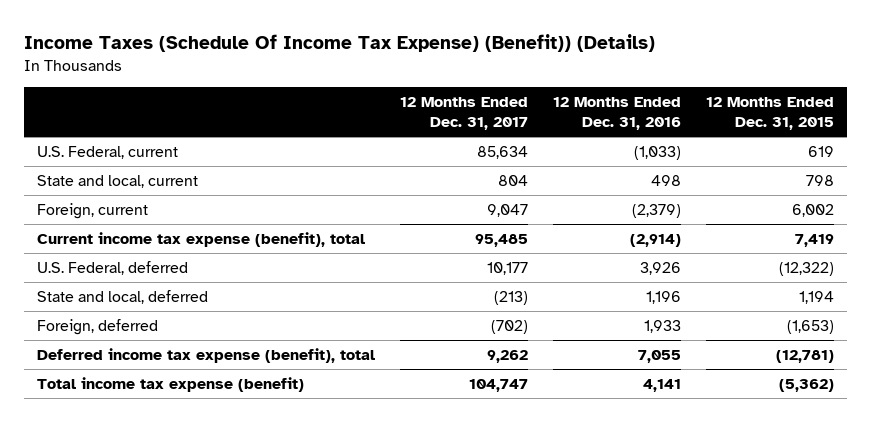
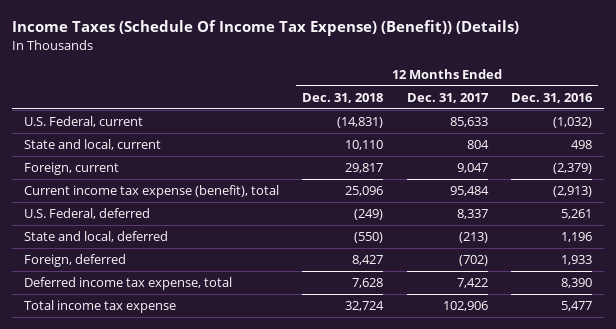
[706,96,835,131] 12 Months Ended Dec. 31, 2015 -> none
none -> [302,92,384,103] Dec. 31, 2018
[476,146,528,160] 85,634 -> [449,117,488,128] 85,633
[634,146,682,161] (1,033) -> [553,117,593,129] (1,032)
[474,234,528,248] 95,485 -> [449,186,489,197] 95,484
[630,234,682,248] (2,914) -> [553,186,593,198] (2,913)
[486,262,528,276] 10,177 -> [456,209,488,220] 8,337
[640,262,682,276] 3,926 -> [561,209,593,220] 5,261
[36,348,375,364] Deferred income tax expense (benefit), total -> [23,277,232,291] Deferred income tax expense, total
[486,350,528,364] 9,262 -> [456,278,488,289] 7,422
[638,350,682,364] 7,055 -> [561,278,593,289] 8,390
[36,377,304,393] Total income tax expense (benefit) -> [23,300,176,314] Total income tax expense
[468,379,528,393] 104,747 -> [442,301,488,312] 102,906
[643,379,682,393] 4,141 -> [561,301,593,312] 5,477

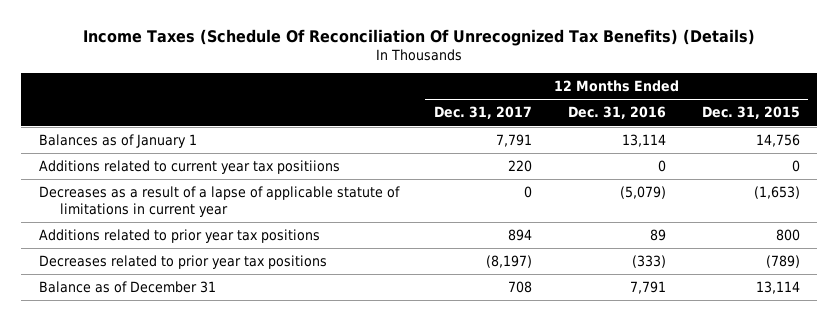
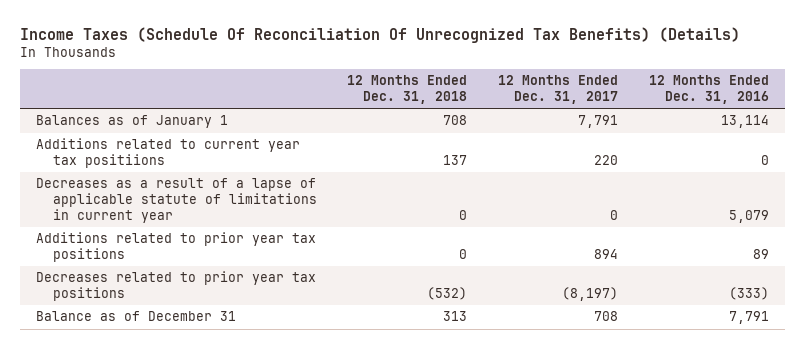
[701,106,800,120] Dec. 31, 2015 -> none
none -> [347,75,468,105] 12 Months Ended Dec. 31, 2018
[619,185,666,199] (5,079) -> [729,209,770,223] 5,079

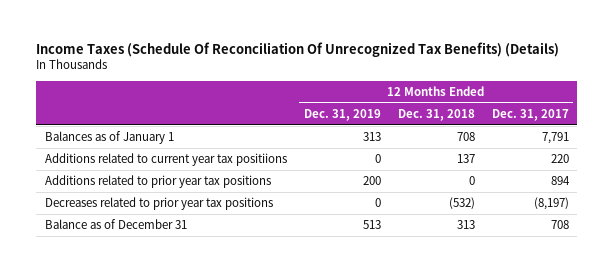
[649,75,770,105] 12 Months Ended Dec. 31, 2016 -> none
none -> [303,109,381,122] Dec. 31, 2019
[35,178,317,223] Decreases as a result of a lapse of applicable statute of limitations in current year -> none

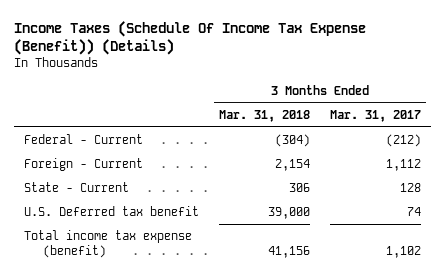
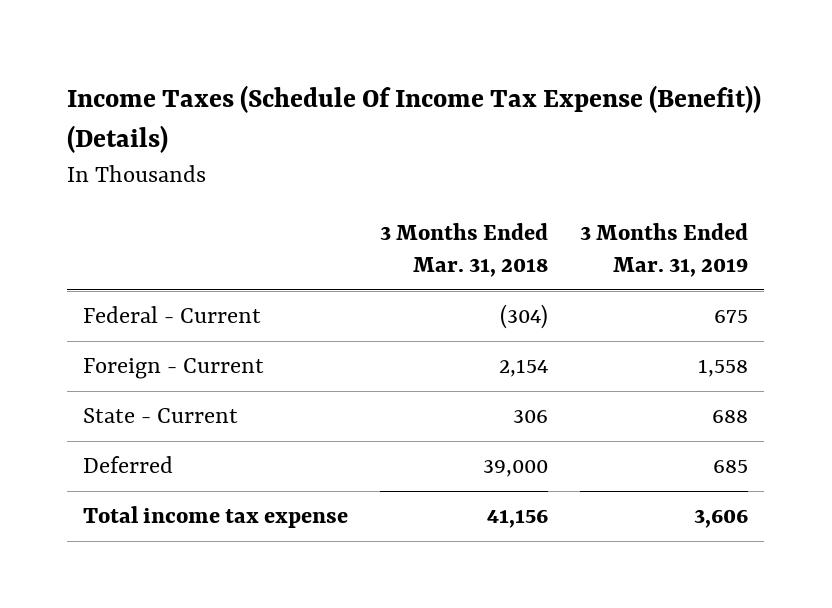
[329,109,421,122] Mar. 31, 2017 -> none
none -> [580,223,749,278] 3 Months Ended Mar. 31, 2019
[24,206,200,217] U.S. Deferred tax benefit -> [83,456,174,474] Deferred
[24,230,193,259] Total income tax expense (benefit) -> [83,506,349,529] Total income tax expense

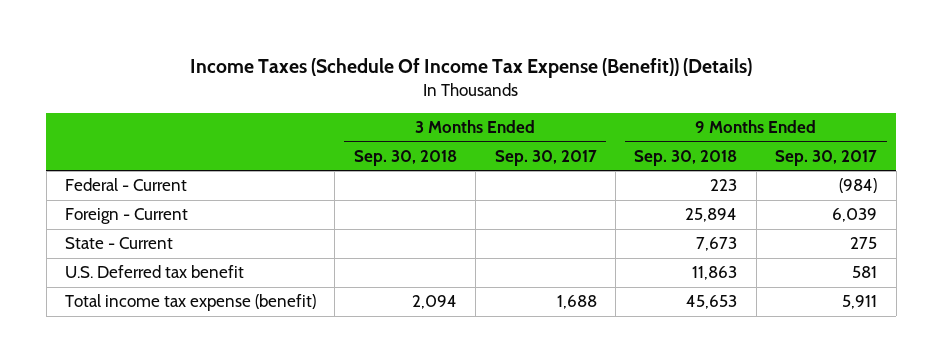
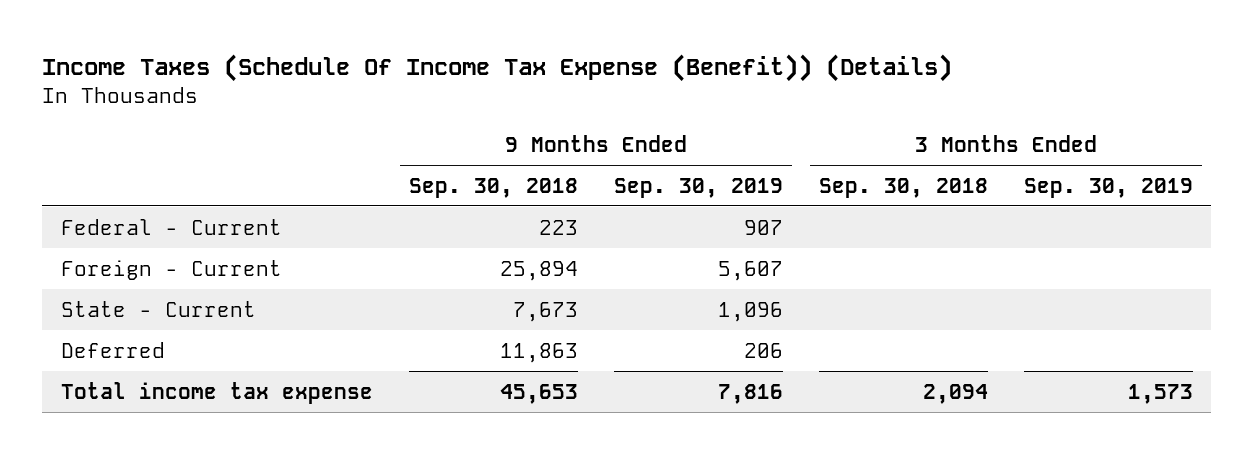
[494,149,597,166] Sep. 30, 2017 -> none
[775,149,878,166] Sep. 30, 2017 -> none
none -> [613,177,783,198] Sep. 30, 2019
none -> [1023,177,1193,198] Sep. 30, 2019
[65,265,245,279] U.S. Deferred tax benefit -> [60,341,165,358] Deferred
[65,294,317,312] Total income tax expense (benefit) -> [60,381,373,404] Total income tax expense

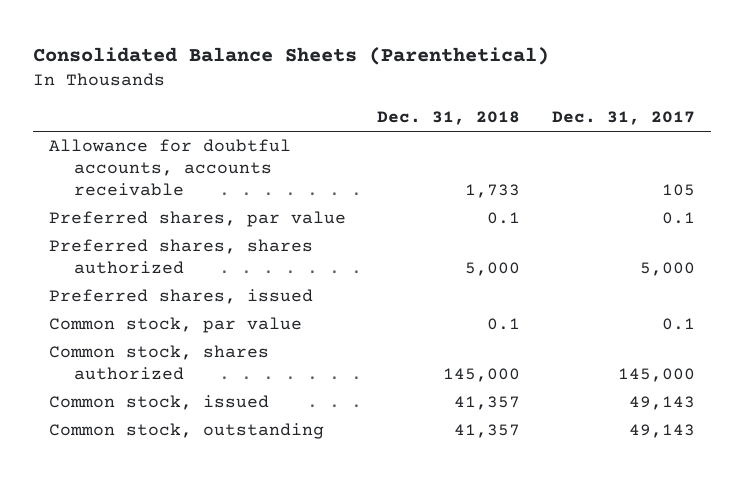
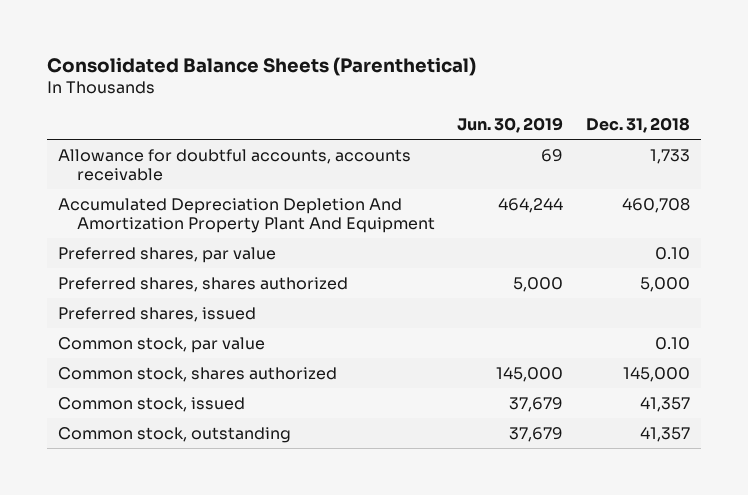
[552,111,696,126] Dec. 31, 2017 -> none
none -> [457,117,564,134] Jun. 30, 2019
none -> [58,197,435,233] Accumulated Depreciation Depletion And Amortization Property Plant And Equipment
[487,212,521,225] 0.1 -> [654,246,690,260] 0.10
[487,318,521,331] 0.1 -> [654,336,690,350] 0.10

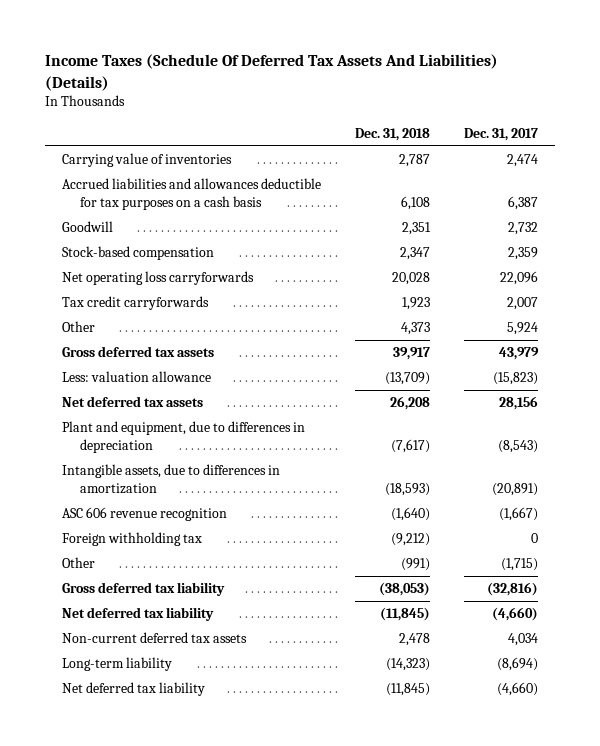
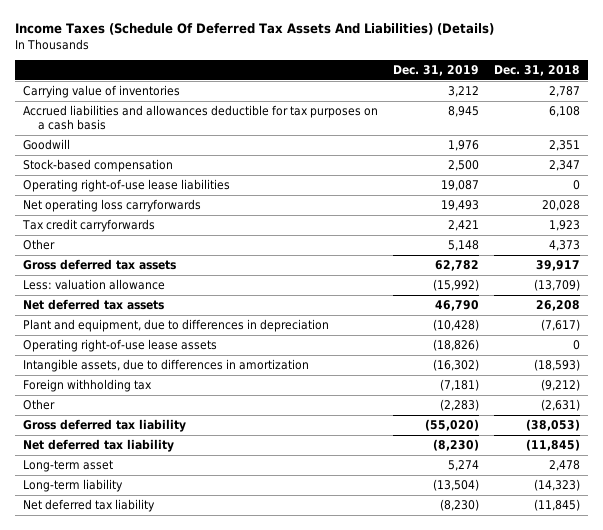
[463,127,538,141] Dec. 31, 2017 -> none
none -> [392,65,479,77] Dec. 31, 2019
none -> [22,179,230,193] Operating right-of-use lease liabilities
none -> [22,339,217,353] Operating right-of-use lease assets
[61,507,227,522] ASC 606 revenue recognition -> none
[400,558,430,572] (991) -> [540,399,580,412] (2,631)
[61,632,247,644] Non-current deferred tax assets -> [22,460,113,473] Long-term asset

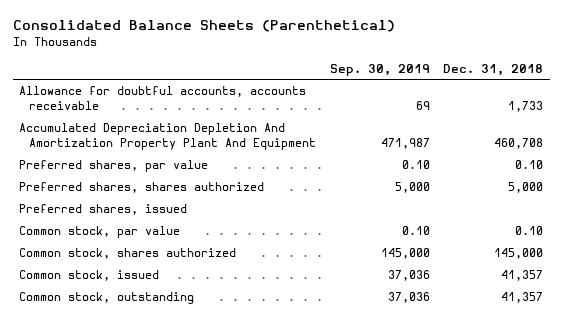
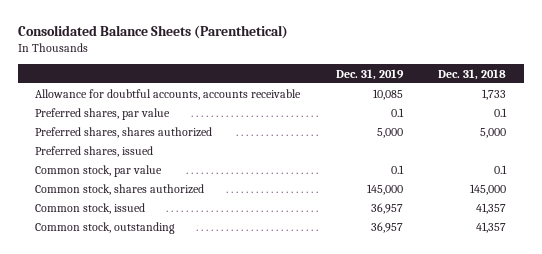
[329,63,430,76] Sep. 30, 2019 -> none
none -> [335,68,404,80] Dec. 31, 2019
[19,123,317,151] Accumulated Depreciation Depletion And Amortization Property Plant And Equipment -> none
[515,160,544,170] 0.10 -> [494,107,508,117] 0.1
[515,226,544,236] 0.10 -> [494,164,508,174] 0.1

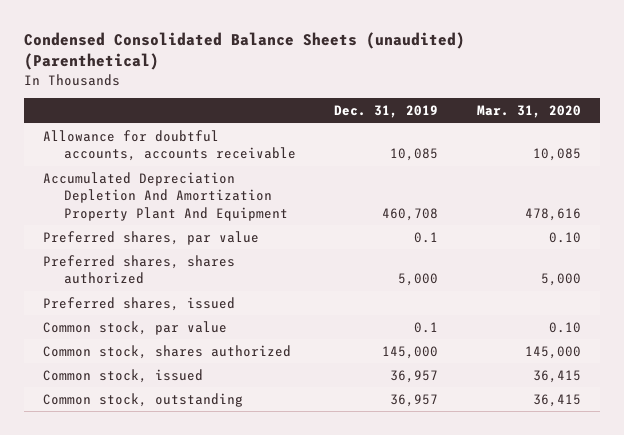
[17,25,288,40] Consolidated Balance Sheets (Parenthetical) -> [23,32,465,71] Condensed Consolidated Balance Sheets (unaudited) (Parenthetical)
[438,68,507,80] Dec. 31, 2018 -> none
none -> [476,105,581,119] Mar. 31, 2020
none -> [42,171,288,221] Accumulated Depreciation Depletion And Amortization Property Plant And Equipment

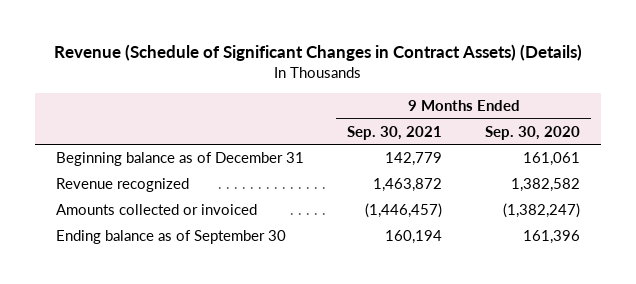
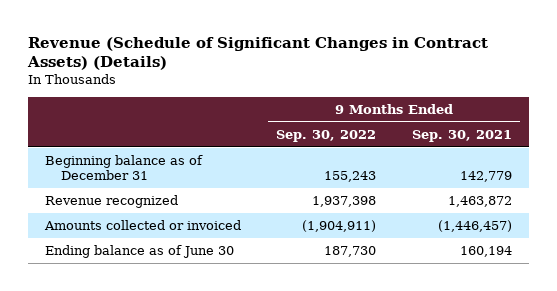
[484,125,580,140] Sep. 30, 2020 -> none
none -> [276,130,377,143] Sep. 30, 2022
[56,230,287,245] Ending balance as of September 30 -> [45,245,235,259] Ending balance as of June 30

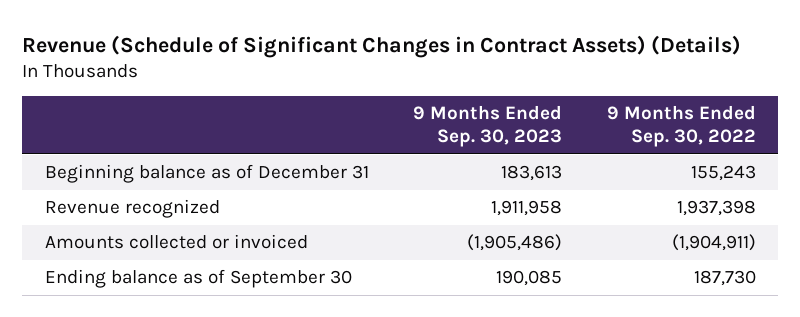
[411,130,512,143] Sep. 30, 2021 -> none
none -> [413,105,563,148] 9 Months Ended Sep. 30, 2023
[45,245,235,259] Ending balance as of June 30 -> [44,269,352,289] Ending balance as of September 30

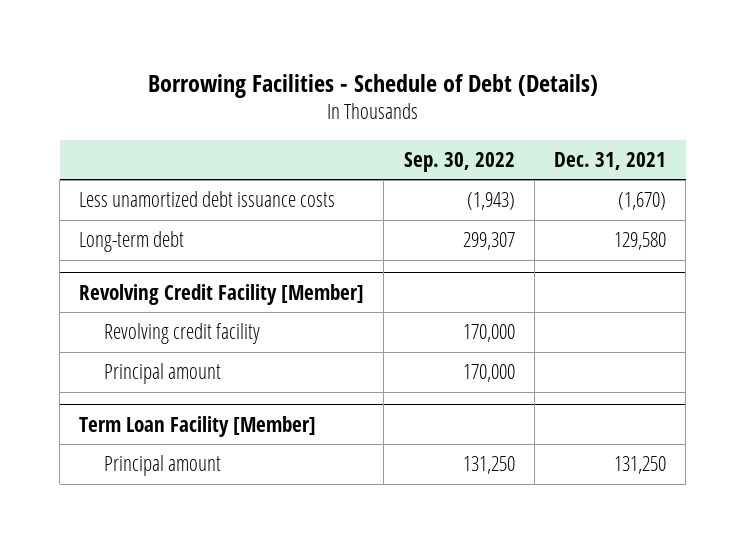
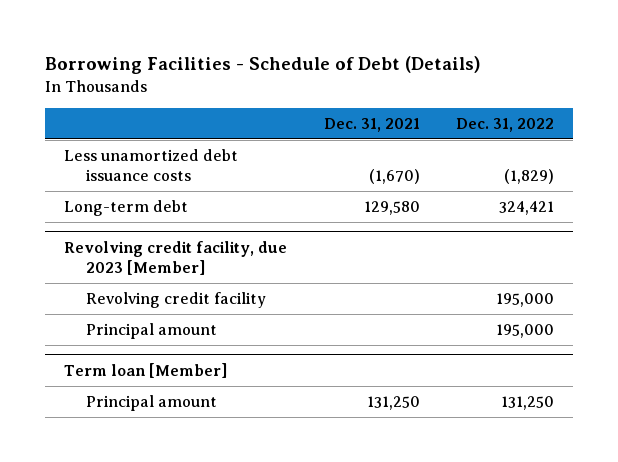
[403,152,515,173] Sep. 30, 2022 -> none
none -> [456,117,555,132] Dec. 31, 2022
[79,283,365,305] Revolving Credit Facility [Member] -> [63,241,287,275] Revolving credit facility, due 2023 [Member]
[79,415,317,437] Term Loan Facility [Member] -> [63,363,227,379] Term loan [Member]

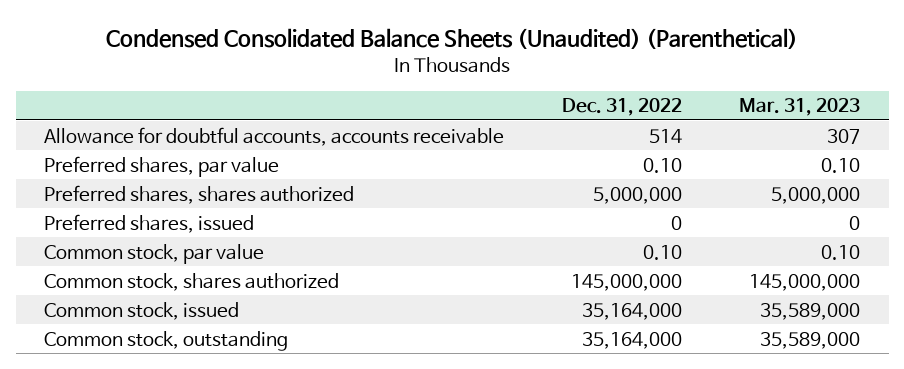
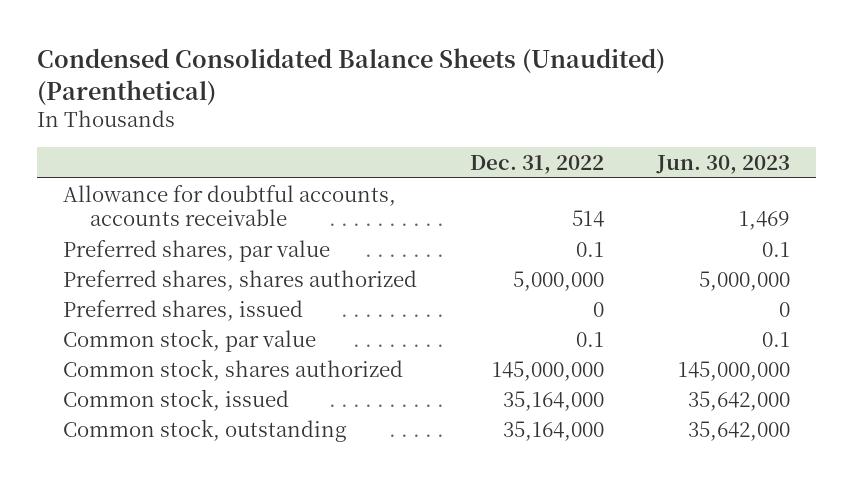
[738,98,860,117] Mar. 31, 2023 -> none
none -> [655,154,790,174] Jun. 30, 2023
[642,157,682,173] 0.10 -> [575,241,604,257] 0.1
[642,244,682,260] 0.10 -> [575,331,604,347] 0.1

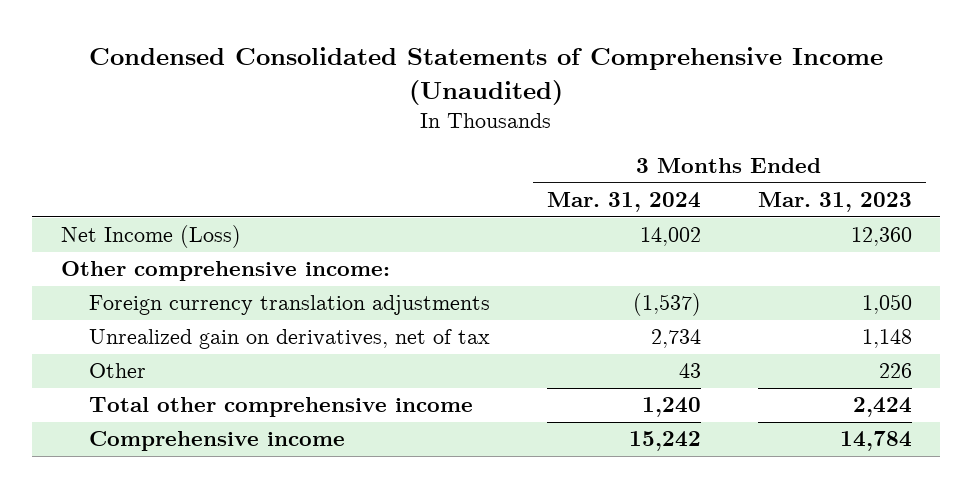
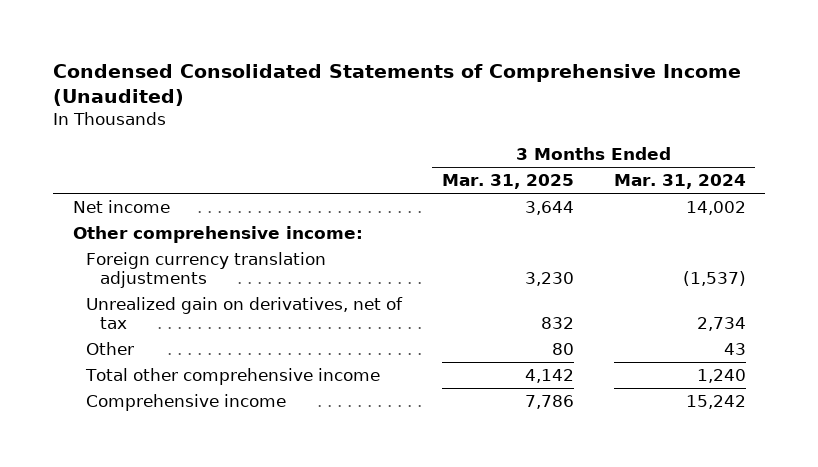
[757,192,912,213] Mar. 31, 2023 -> none
none -> [441,174,574,190] Mar. 31, 2025
[60,225,241,249] Net Income (Loss) -> [72,199,170,213] Net income

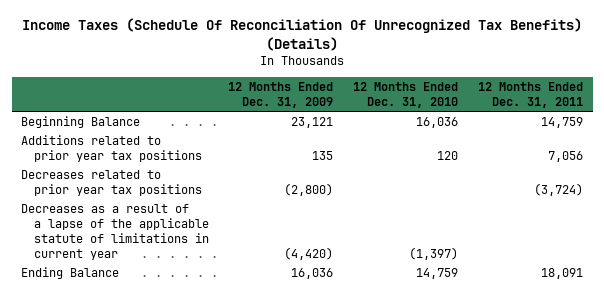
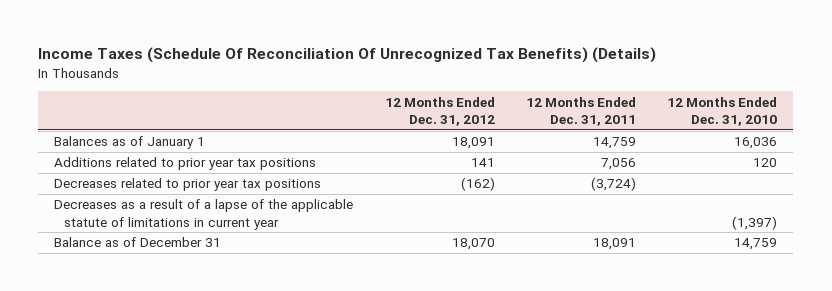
[228,82,334,109] 12 Months Ended Dec. 31, 2009 -> none
none -> [384,96,495,126] 12 Months Ended Dec. 31, 2012
[21,116,141,129] Beginning Balance -> [54,136,206,150] Balances as of January 1
[21,267,120,280] Ending Balance -> [54,237,222,248] Balance as of December 31

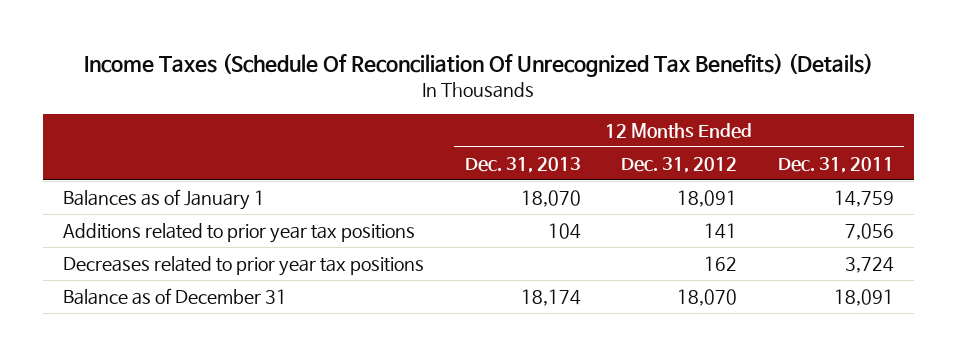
[667,96,778,126] 12 Months Ended Dec. 31, 2010 -> none
none -> [464,156,581,173] Dec. 31, 2013
[54,199,354,230] Decreases as a result of a lapse of the applicable statute of limitations in current year -> none
[460,177,495,192] (162) -> [704,255,738,271] 162
[591,177,637,192] (3,724) -> [844,256,894,273] 3,724

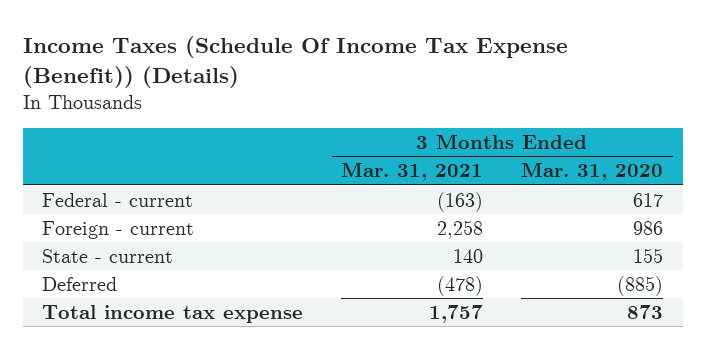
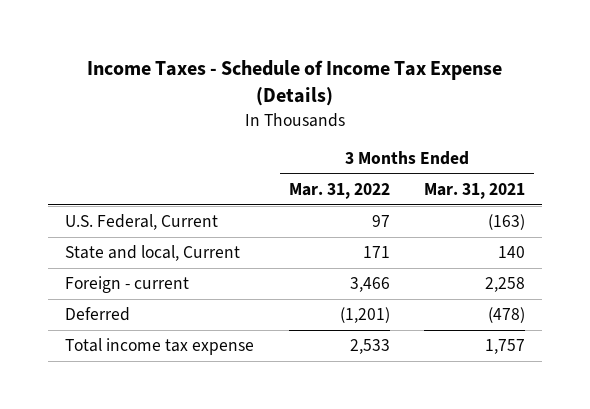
[22,35,568,88] Income Taxes (Schedule Of Income Tax Expense (Benefit)) (Details) -> [87,59,503,107] Income Taxes - Schedule of Income Tax Expense (Details)
[521,162,664,182] Mar. 31, 2020 -> none
none -> [288,183,390,200] Mar. 31, 2022
[41,192,193,207] Federal - current -> [65,214,219,231] U.S. Federal, Current
none -> [65,245,241,262] State and local, Current
[41,248,173,263] State - current -> none

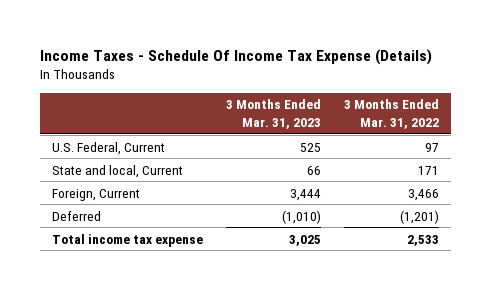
[87,59,503,107] Income Taxes - Schedule of Income Tax Expense (Details) -> [39,48,432,65] Income Taxes - Schedule Of Income Tax Expense (Details)
[424,183,526,200] Mar. 31, 2021 -> none
none -> [225,99,321,129] 3 Months Ended Mar. 31, 2023
[65,276,190,294] Foreign - current -> [51,188,140,201] Foreign, Current

